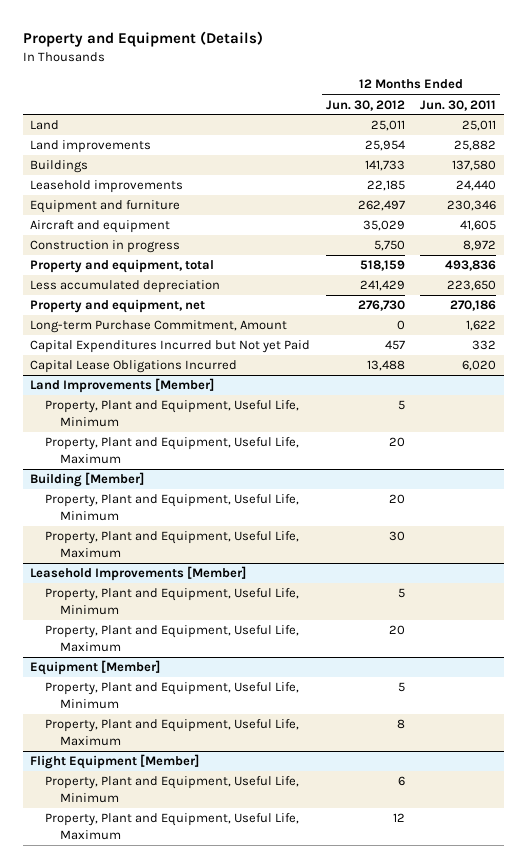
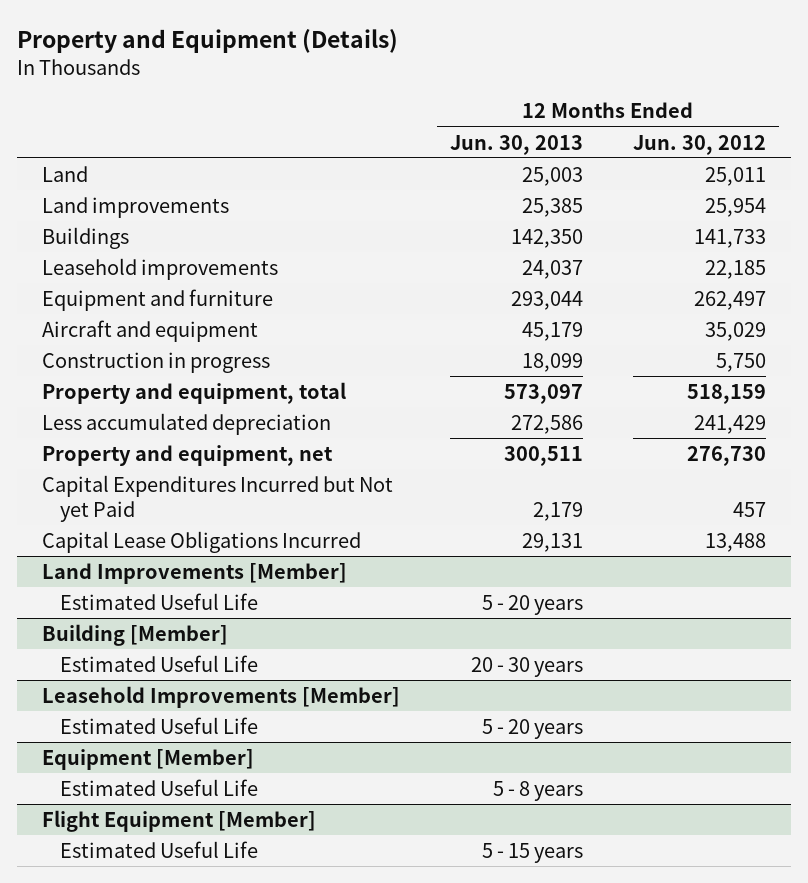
[419,99,496,111] Jun. 30, 2011 -> none
none -> [450,134,584,155] Jun. 30, 2013
[30,320,288,334] Long-term Purchase Commitment, Amount -> none
[44,400,299,428] Property, Plant and Equipment, Useful Life, Minimum -> none
[44,437,299,465] Property, Plant and Equipment, Useful Life, Maximum -> none
none -> [60,592,259,610] Estimated Useful Life
[44,494,299,522] Property, Plant and Equipment, Useful Life, Minimum -> none
[44,531,299,559] Property, Plant and Equipment, Useful Life, Maximum -> none
none -> [60,654,259,672] Estimated Useful Life
[44,588,299,616] Property, Plant and Equipment, Useful Life, Minimum -> none
[44,625,299,653] Property, Plant and Equipment, Useful Life, Maximum -> none
none -> [60,716,259,734] Estimated Useful Life
[44,682,299,710] Property, Plant and Equipment, Useful Life, Minimum -> none
[44,719,299,747] Property, Plant and Equipment, Useful Life, Maximum -> none
none -> [60,778,259,796] Estimated Useful Life
[44,776,299,804] Property, Plant and Equipment, Useful Life, Minimum -> none
[44,813,299,841] Property, Plant and Equipment, Useful Life, Maximum -> none
none -> [60,840,259,858] Estimated Useful Life

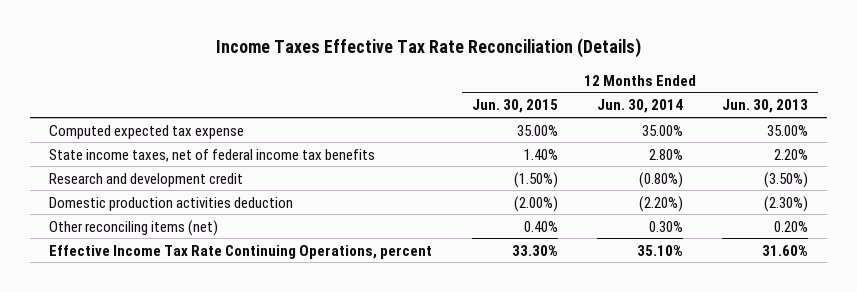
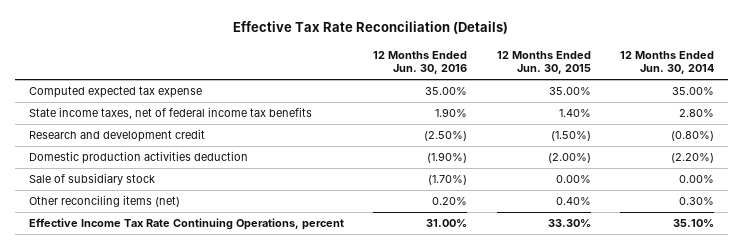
[215,38,641,59] Income Taxes Effective Tax Rate Reconciliation (Details) -> [233,21,509,35] Effective Tax Rate Reconciliation (Details)
[721,99,808,114] Jun. 30, 2013 -> none
none -> [373,50,468,75] 12 Months Ended Jun. 30, 2016
none -> [29,173,156,186] Sale of subsidiary stock

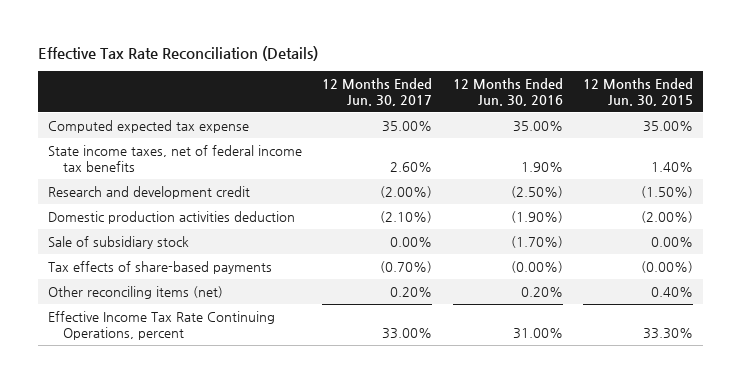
[619,50,714,75] 12 Months Ended Jun. 30, 2014 -> none
none -> [322,78,433,106] 12 Months Ended Jun. 30, 2017
none -> [48,261,273,275] Tax effects of share-based payments

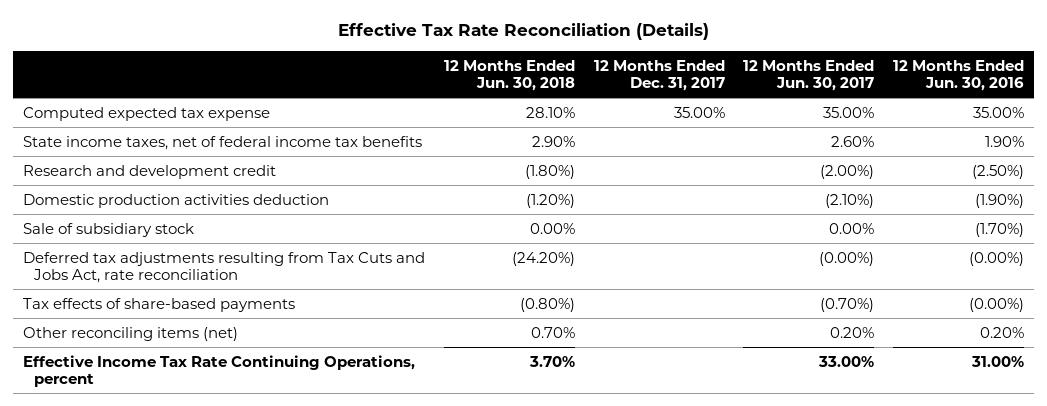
[583,78,694,106] 12 Months Ended Jun. 30, 2015 -> none
none -> [443,59,575,91] 12 Months Ended Jun. 30, 2018
none -> [593,59,725,91] 12 Months Ended Dec. 31, 2017
none -> [22,251,425,283] Deferred tax adjustments resulting from Tax Cuts and Jobs Act, rate reconciliation

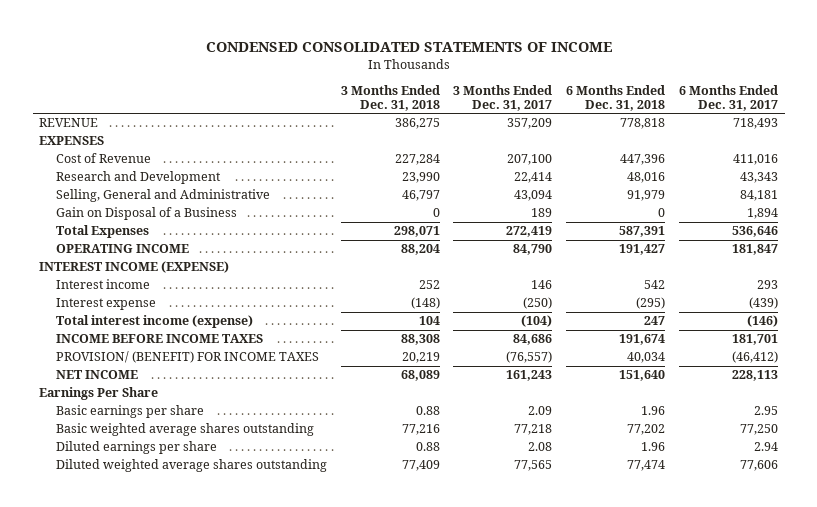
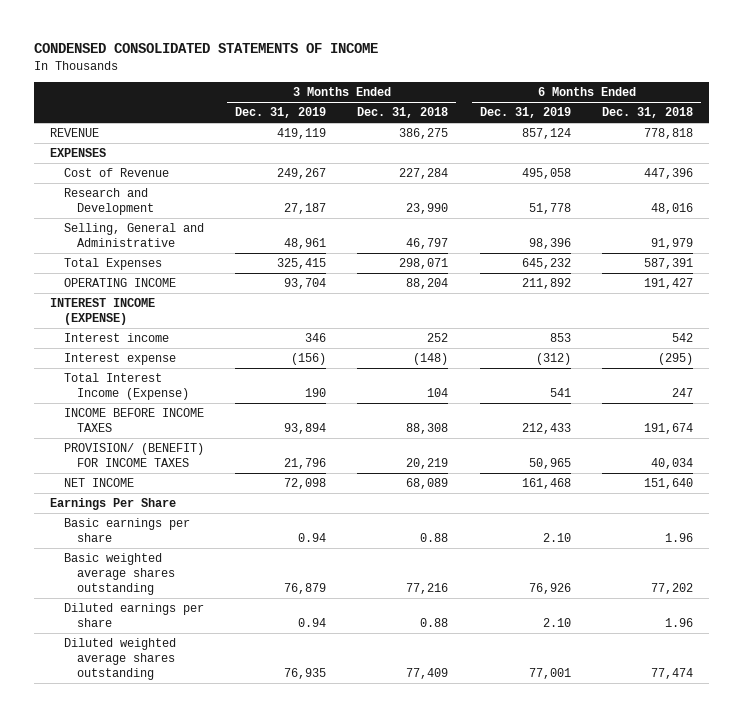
[453,84,553,111] 3 Months Ended Dec. 31, 2017 -> none
[678,84,778,111] 6 Months Ended Dec. 31, 2017 -> none
none -> [235,107,327,119] Dec. 31, 2019
none -> [479,107,571,119] Dec. 31, 2019
[55,207,237,221] Gain on Disposal of a Business -> none
[55,315,253,329] Total interest income (expense) -> [63,373,190,401] Total Interest Income (Expense)

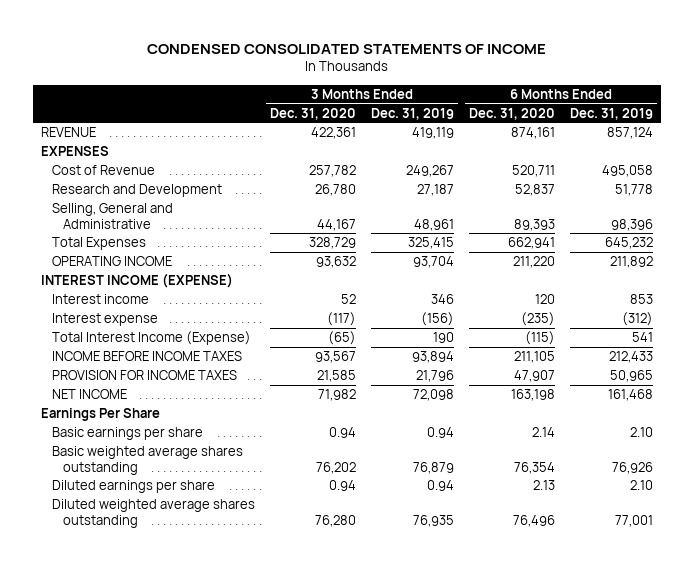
[357,107,449,119] Dec. 31, 2018 -> none
[602,107,694,119] Dec. 31, 2018 -> none
none -> [269,107,356,120] Dec. 31, 2020
none -> [469,107,556,120] Dec. 31, 2020
[63,443,204,468] PROVISION/ (BENEFIT) FOR INCOME TAXES -> [51,370,237,381] PROVISION FOR INCOME TAXES

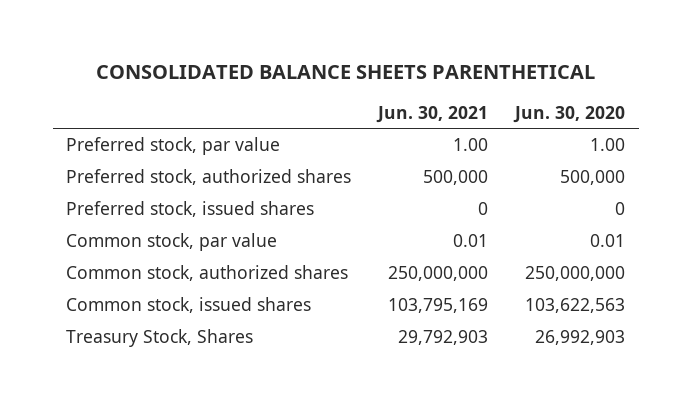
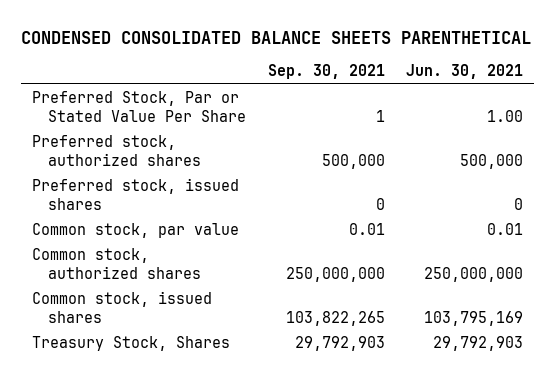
[95,65,595,80] CONSOLIDATED BALANCE SHEETS PARENTHETICAL -> [20,30,531,44] CONDENSED CONSOLIDATED BALANCE SHEETS PARENTHETICAL
[513,105,626,123] Jun. 30, 2020 -> none
none -> [267,64,385,80] Sep. 30, 2021
[66,137,281,156] Preferred stock, par value -> [31,91,247,122] Preferred Stock, Par or Stated Value Per Share

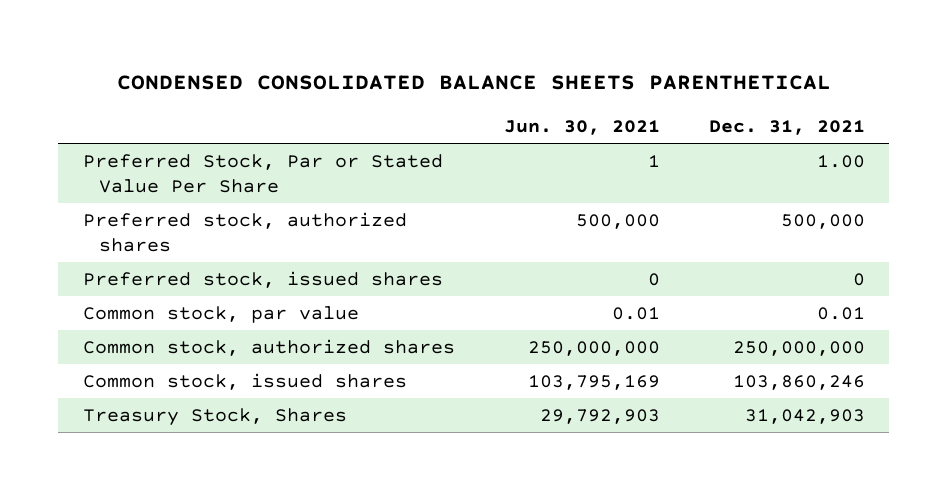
[267,64,385,80] Sep. 30, 2021 -> none
none -> [708,120,865,136] Dec. 31, 2021
[487,109,524,122] 1.00 -> [647,154,660,167] 1

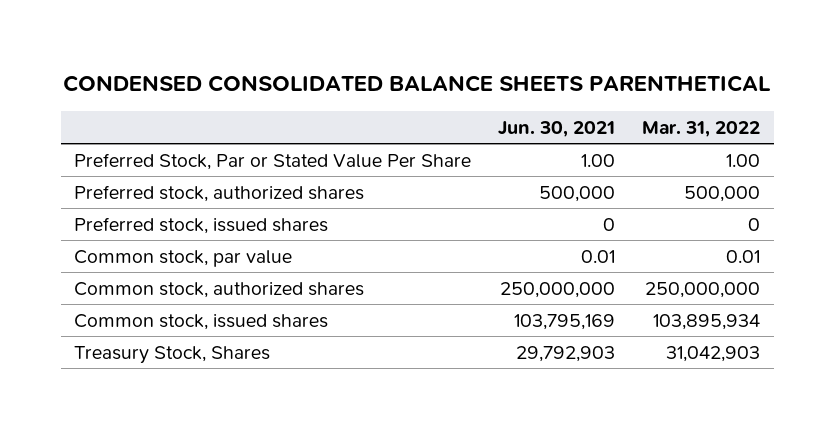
[708,120,865,136] Dec. 31, 2021 -> none
none -> [642,120,761,137] Mar. 31, 2022
[647,154,660,167] 1 -> [581,153,616,167] 1.00

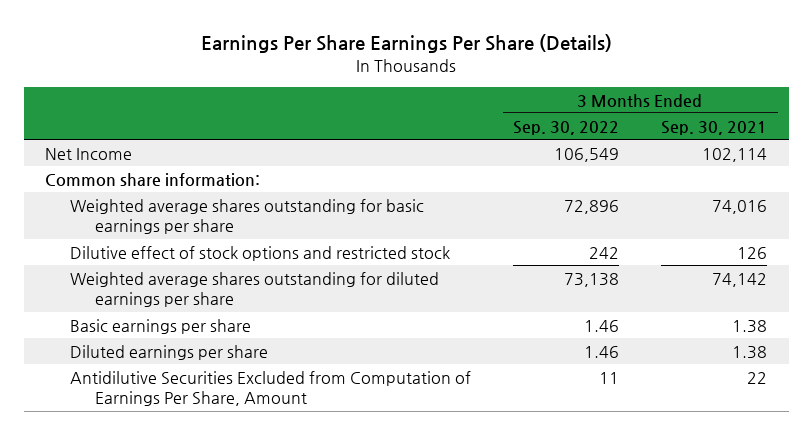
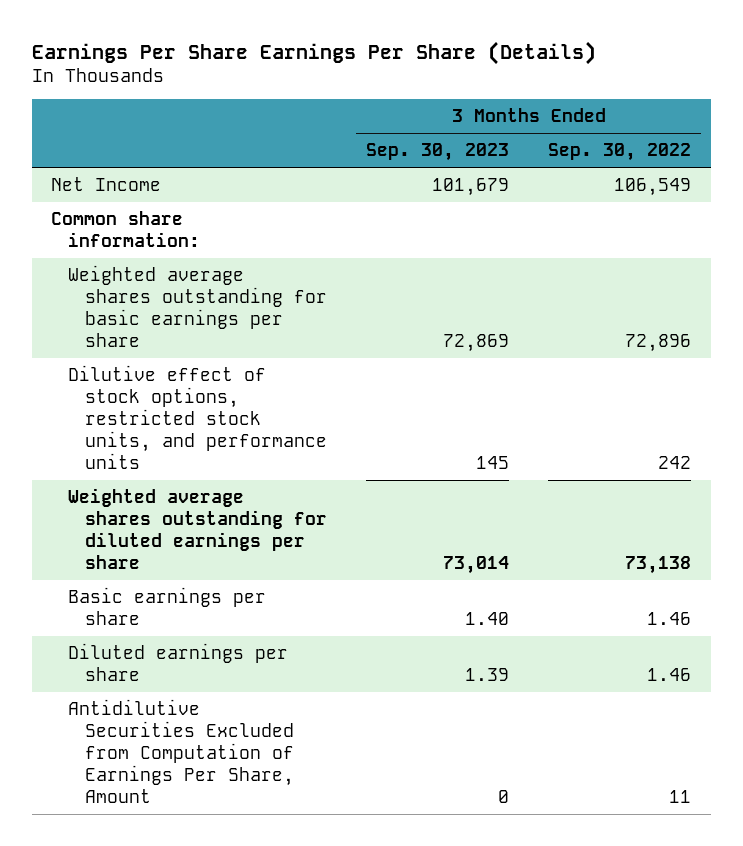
[661,120,768,135] Sep. 30, 2021 -> none
none -> [366,143,510,162] Sep. 30, 2023
[69,245,450,261] Dilutive effect of stock options and restricted stock -> [68,365,328,470] Dilutive effect of stock options, restricted stock units, and performance units

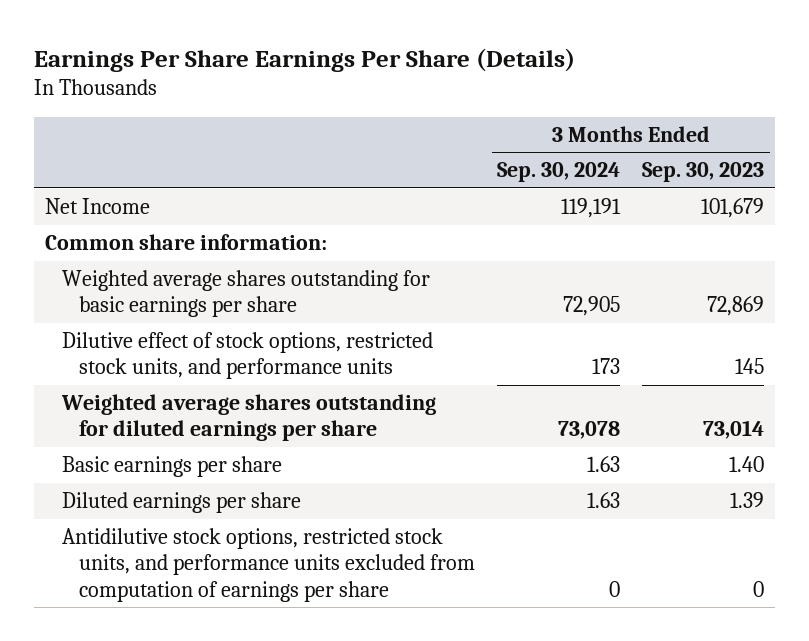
[548,143,692,162] Sep. 30, 2022 -> none
none -> [497,162,621,183] Sep. 30, 2024
[68,699,295,804] Antidilutive Securities Excluded from Computation of Earnings Per Share, Amount -> [61,528,476,602] Antidilutive stock options, restricted stock units, and performance units excluded from computation of earnings per share

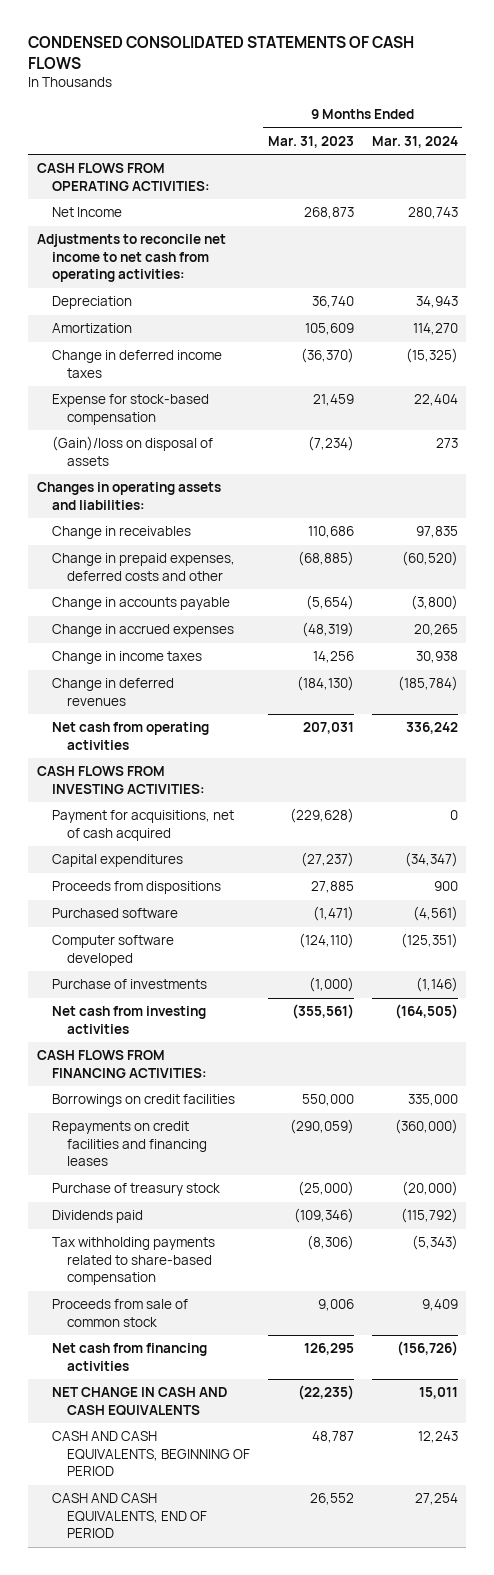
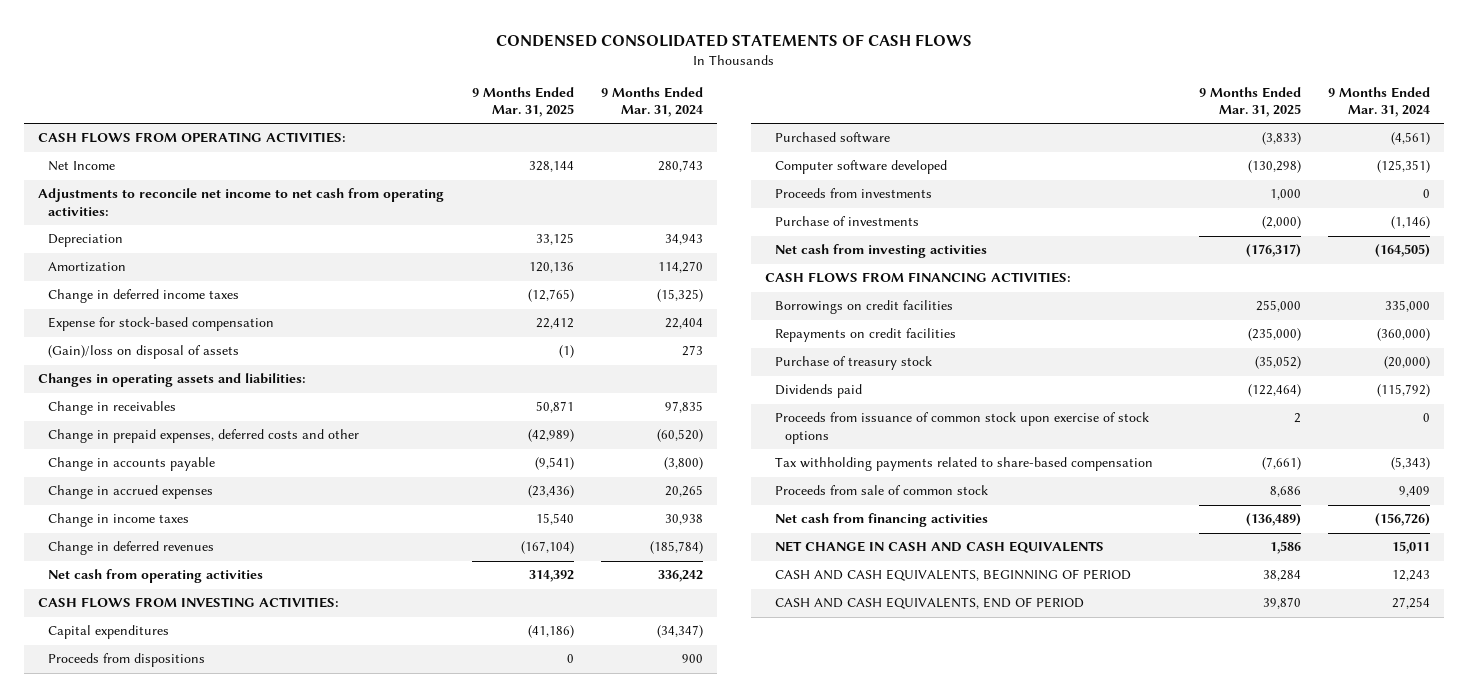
[267,135,354,148] Mar. 31, 2023 -> none
none -> [471,86,574,118] 9 Months Ended Mar. 31, 2025
[51,810,234,841] Payment for acquisitions, net of cash acquired -> none
none -> [775,188,933,199] Proceeds from investments
[51,1121,207,1166] Repayments on credit facilities and financing leases -> [775,328,957,343] Repayments on credit facilities
none -> [775,412,1150,444] Proceeds from issuance of common stock upon exercise of stock options

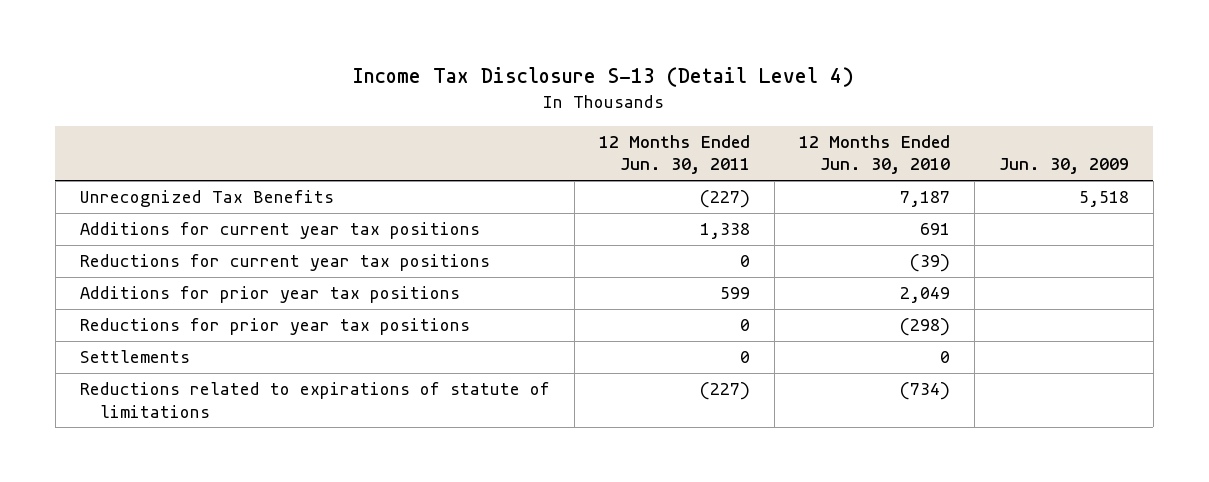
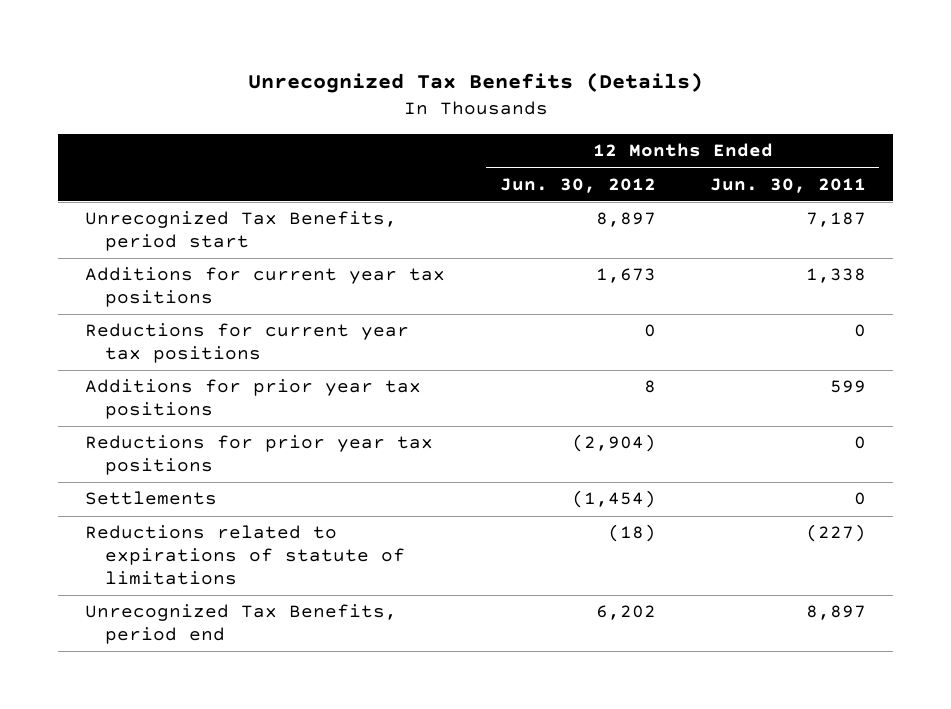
[353,67,855,88] Income Tax Disclosure S-13 (Detail Level 4) -> [247,72,703,94] Unrecognized Tax Benefits (Details)
[798,134,950,175] 12 Months Ended Jun. 30, 2010 -> none
[998,158,1129,175] Jun. 30, 2009 -> none
none -> [499,177,656,193] Jun. 30, 2012
[79,190,334,208] Unrecognized Tax Benefits -> [85,211,398,252] Unrecognized Tax Benefits, period start
[699,190,750,209] (227) -> [805,212,866,228] 7,187
none -> [85,604,398,645] Unrecognized Tax Benefits, period end

